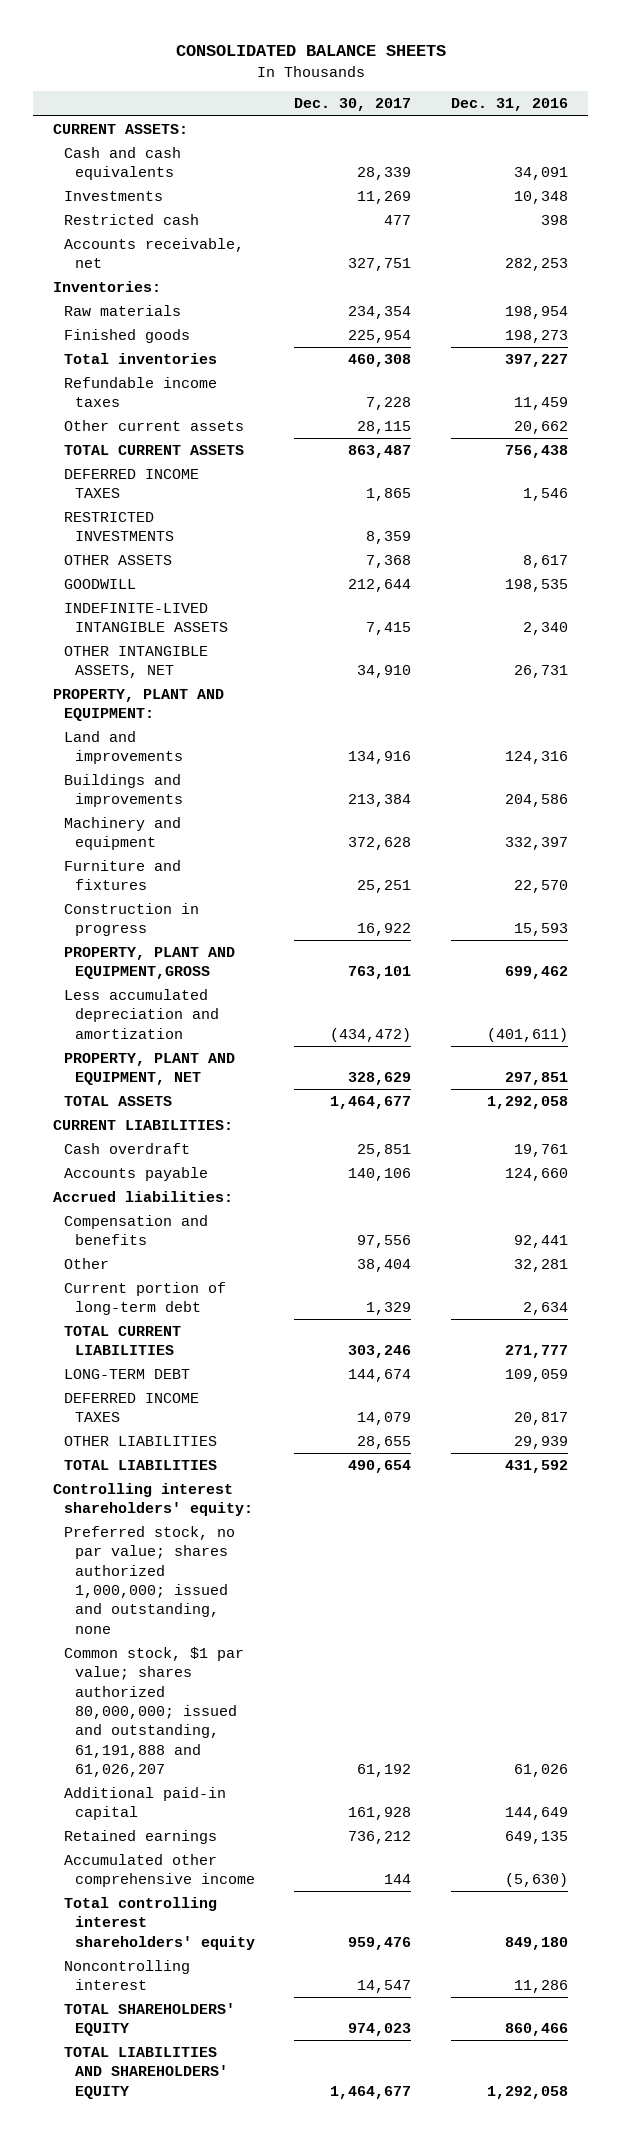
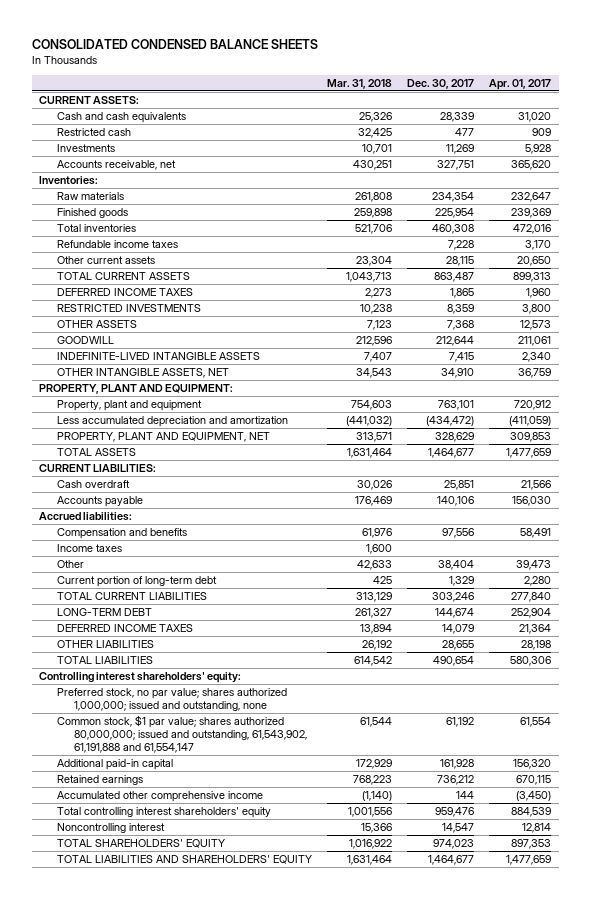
[175,45,446,57] CONSOLIDATED BALANCE SHEETS -> [31,38,318,49] CONSOLIDATED CONDENSED BALANCE SHEETS
[450,98,568,112] Dec. 31, 2016 -> none
none -> [326,78,392,89] Mar. 31, 2018
none -> [489,78,552,90] Apr. 01, 2017
[63,190,163,201] Investments -> [56,144,115,153] Investments
[63,730,183,765] Land and improvements -> none
[63,773,183,808] Buildings and improvements -> none
[63,816,181,851] Machinery and equipment -> none
[63,859,181,891] Furniture and fixtures -> none
[63,902,199,937] Construction in progress -> none
[63,946,235,980] PROPERTY, PLANT AND EQUIPMENT,GROSS -> [56,400,202,412] Property, plant and equipment
none -> [56,544,122,553] Income taxes
[63,1646,244,1777] Common stock, $1 par value; shares authorized 80,000,000; issued and outstanding, 61,191,888 and 61,026,207 -> [56,715,308,753] Common stock, $1 par value; shares authorized 80,000,000; issued and outstanding, 61,543,902, 61,191,888 and 61,554,147

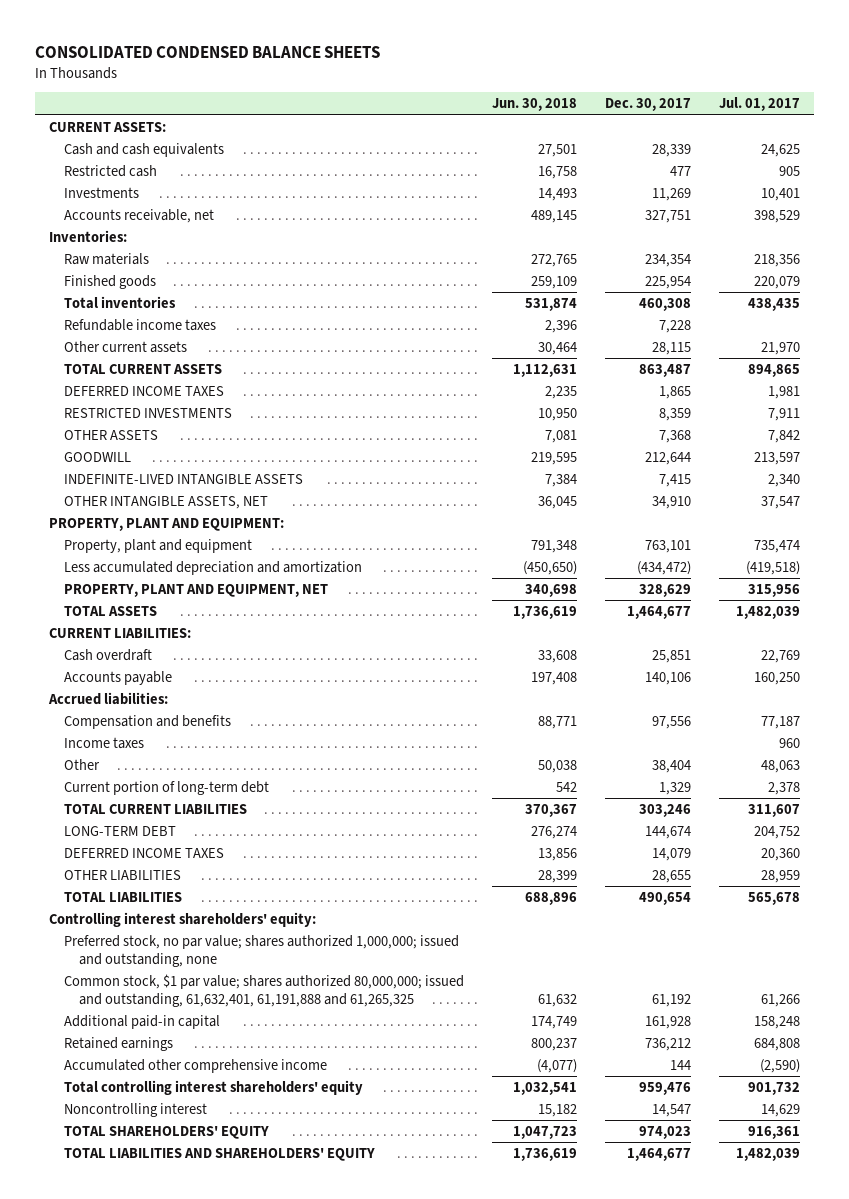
[326,78,392,89] Mar. 31, 2018 -> none
[489,78,552,90] Apr. 01, 2017 -> none
none -> [491,98,577,112] Jun. 30, 2018
none -> [719,97,801,112] Jul. 01, 2017
[56,715,308,753] Common stock, $1 par value; shares authorized 80,000,000; issued and outstanding, 61,543,902, 61,191,888 and 61,554,147 -> [63,974,464,1007] Common stock, $1 par value; shares authorized 80,000,000; issued and outstanding, 61,632,401, 61,191,888 and 61,265,325

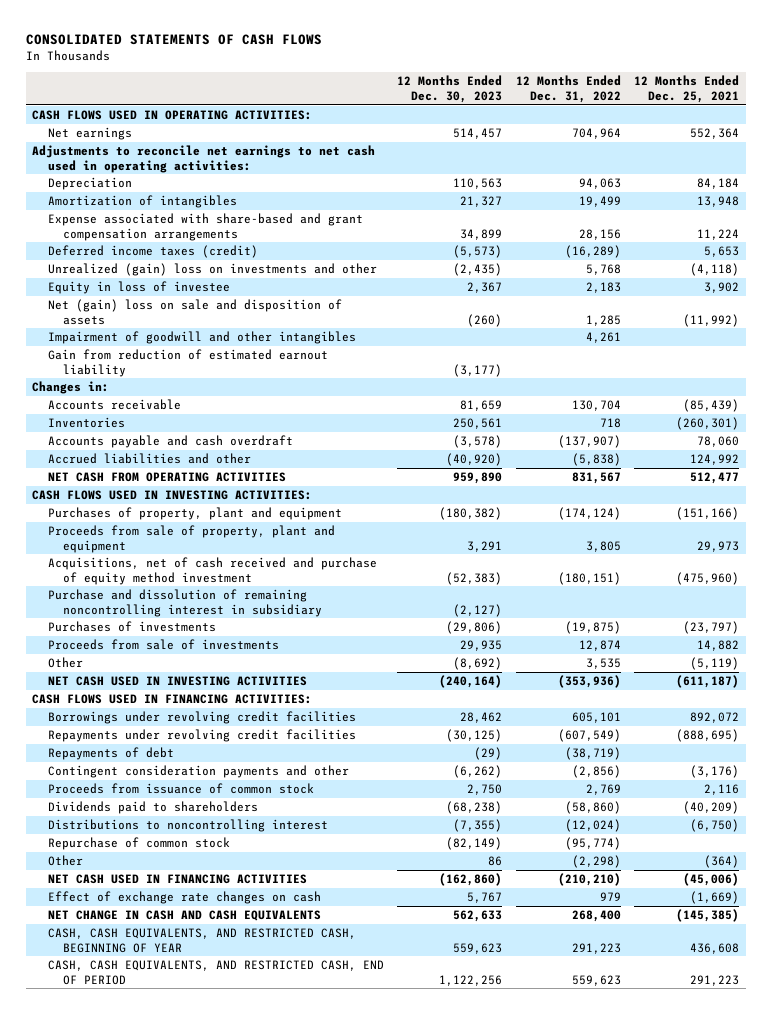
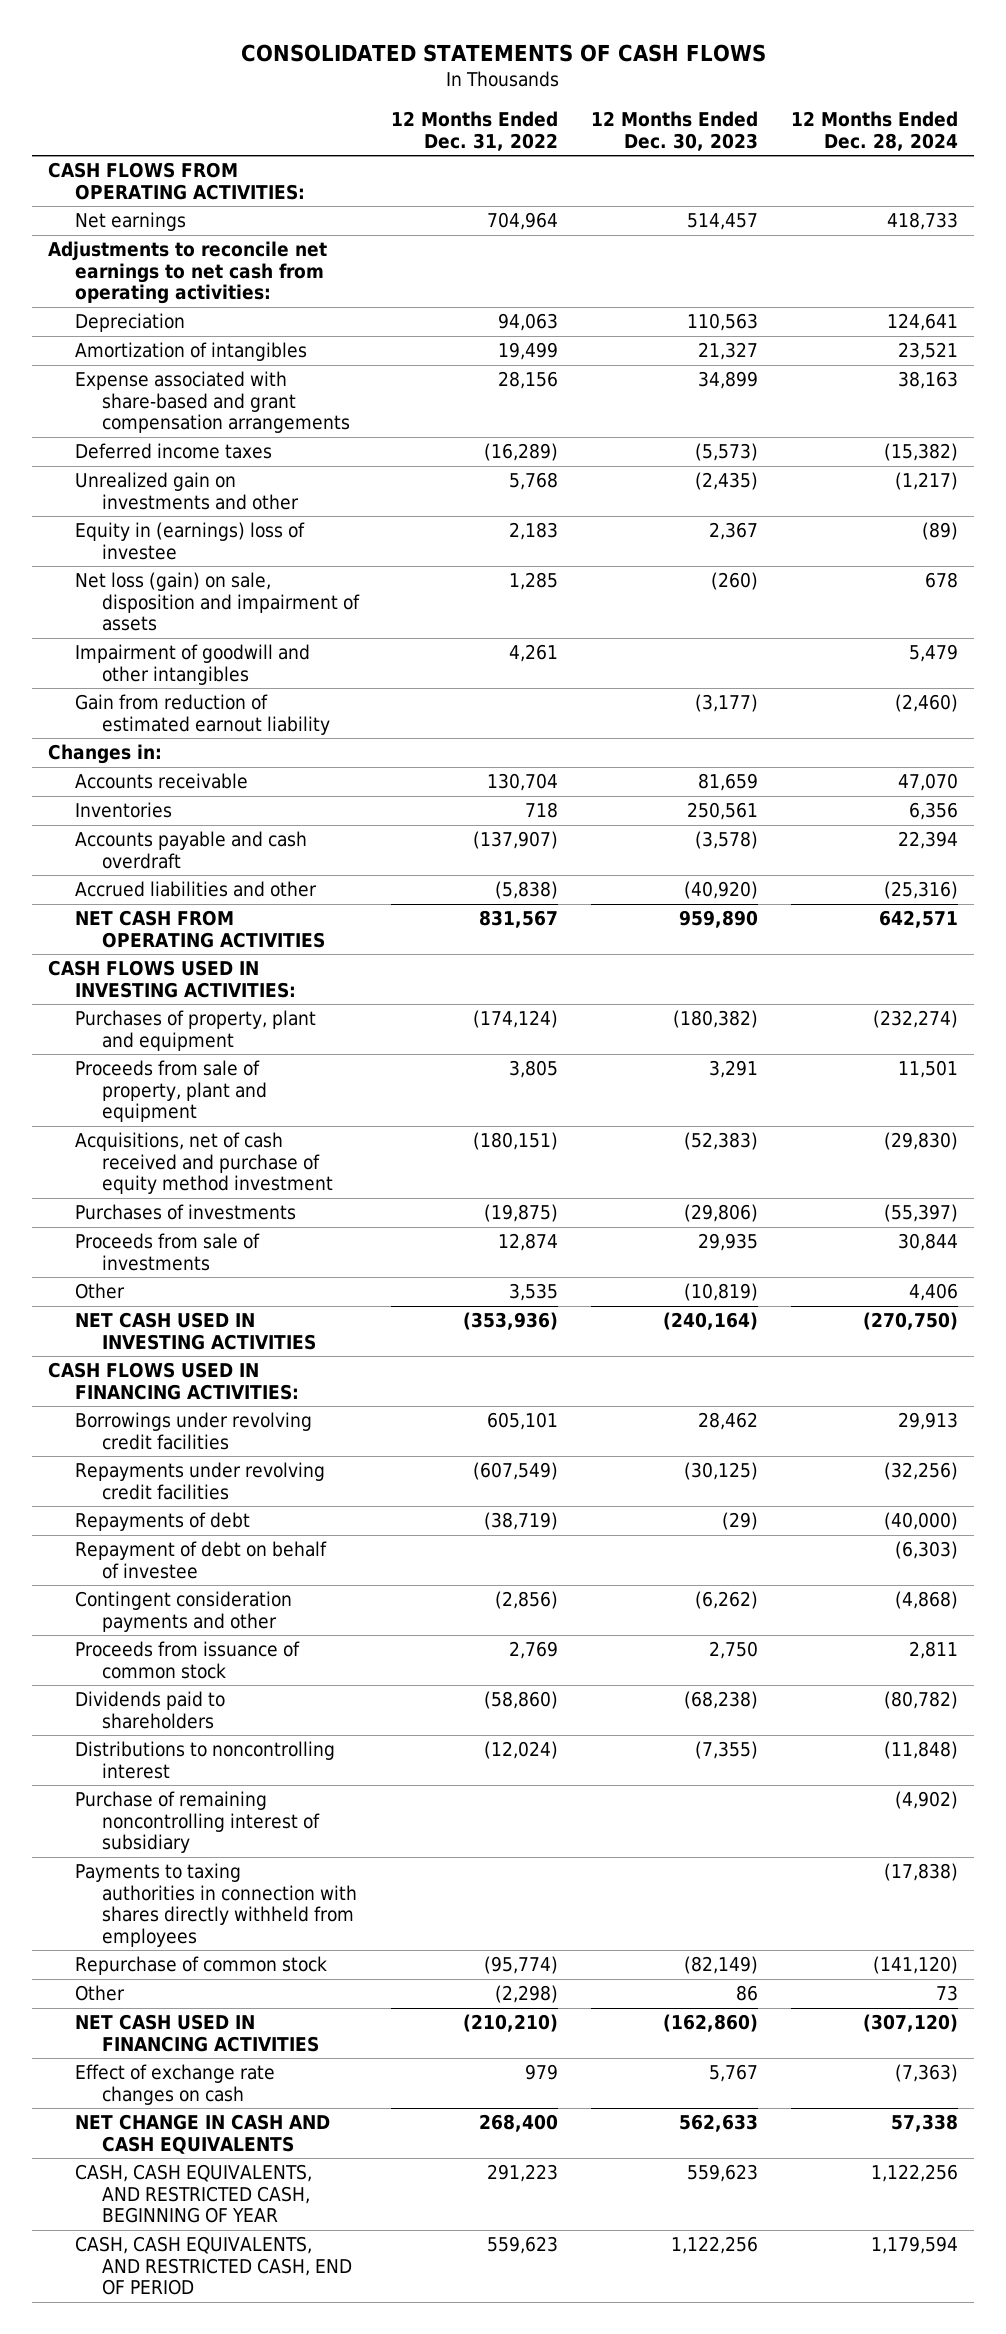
[633,75,739,103] 12 Months Ended Dec. 25, 2021 -> none
none -> [790,111,958,151] 12 Months Ended Dec. 28, 2024
[32,110,313,121] CASH FLOWS USED IN OPERATING ACTIVITIES: -> [48,162,306,200] CASH FLOWS FROM OPERATING ACTIVITIES:
[32,145,376,173] Adjustments to reconcile net earnings to net cash used in operating activities: -> [48,241,328,305] Adjustments to reconcile net earnings to net cash from operating activities:
[47,245,258,259] Deferred income taxes (credit) -> [75,443,273,460] Deferred income taxes
[47,263,377,277] Unrealized (gain) loss on investments and other -> [75,472,299,510] Unrealized gain on investments and other
[47,281,230,295] Equity in loss of investee -> [75,522,306,560] Equity in (earnings) loss of investee
[47,299,342,325] Net (gain) loss on sale and disposition of assets -> [75,572,360,632] Net loss (gain) on sale, disposition and impairment of assets
[47,589,323,617] Purchase and dissolution of remaining noncontrolling interest in subsidiary -> none
[453,657,503,671] (8,692) -> [684,1283,759,1302] (10,819)
none -> [75,1541,328,1579] Repayment of debt on behalf of investee
none -> [75,1791,320,1854] Purchase of remaining noncontrolling interest of subsidiary
none -> [75,1863,357,1947] Payments to taxing authorities in connection with shares directly withheld from employees

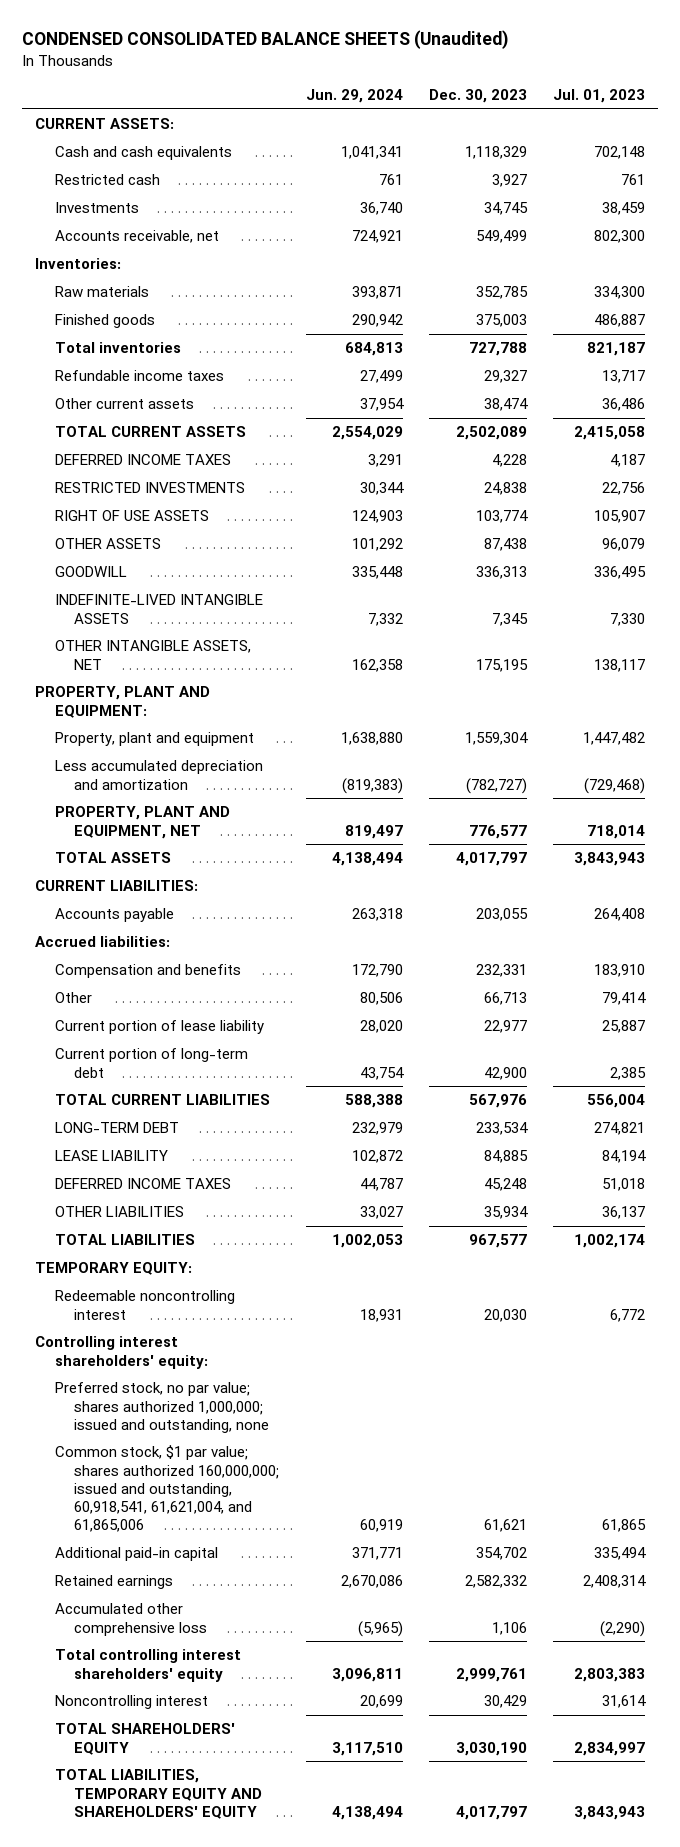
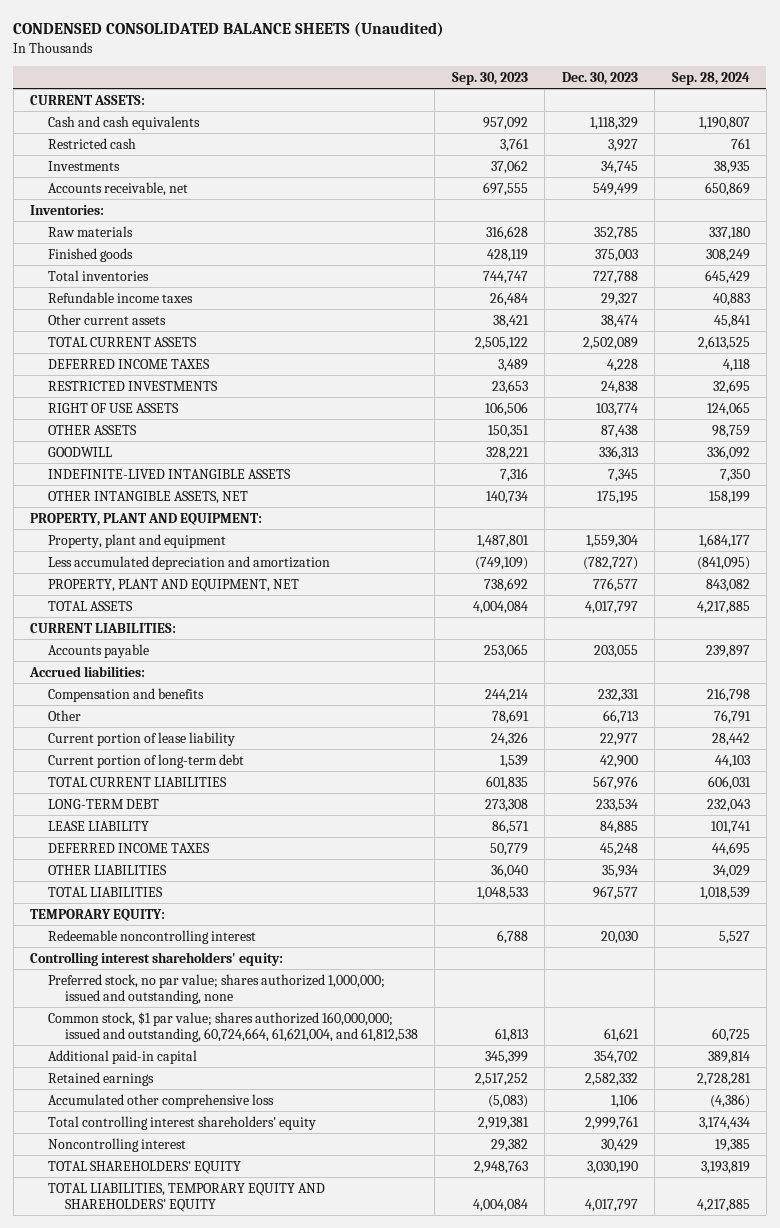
[305,89,403,104] Jun. 29, 2024 -> none
[553,89,646,104] Jul. 01, 2023 -> none
none -> [451,71,528,85] Sep. 30, 2023
none -> [671,71,750,85] Sep. 28, 2024
[54,1445,280,1533] Common stock, $1 par value; shares authorized 160,000,000; issued and outstanding, 60,918,541, 61,621,004, and 61,865,006 -> [47,1011,418,1042] Common stock, $1 par value; shares authorized 160,000,000; issued and outstanding, 60,724,664, 61,621,004, and 61,812,538

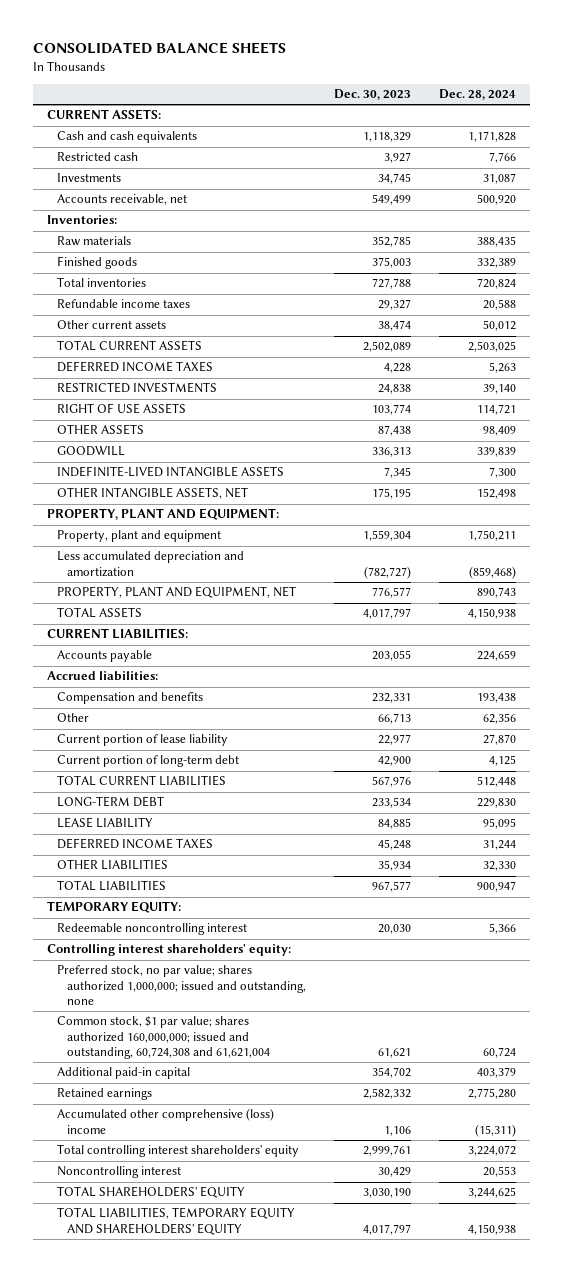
[13,22,445,38] CONDENSED CONSOLIDATED BALANCE SHEETS (Unaudited) -> [32,42,286,55] CONSOLIDATED BALANCE SHEETS
[451,71,528,85] Sep. 30, 2023 -> none
[671,71,750,85] Sep. 28, 2024 -> none
none -> [439,89,517,101] Dec. 28, 2024
[47,1011,418,1042] Common stock, $1 par value; shares authorized 160,000,000; issued and outstanding, 60,724,664, 61,621,004, and 61,812,538 -> [57,1016,271,1059] Common stock, $1 par value; shares authorized 160,000,000; issued and outstanding, 60,724,308 and 61,621,004
[47,1093,274,1108] Accumulated other comprehensive loss -> [57,1108,275,1134] Accumulated other comprehensive (loss) income

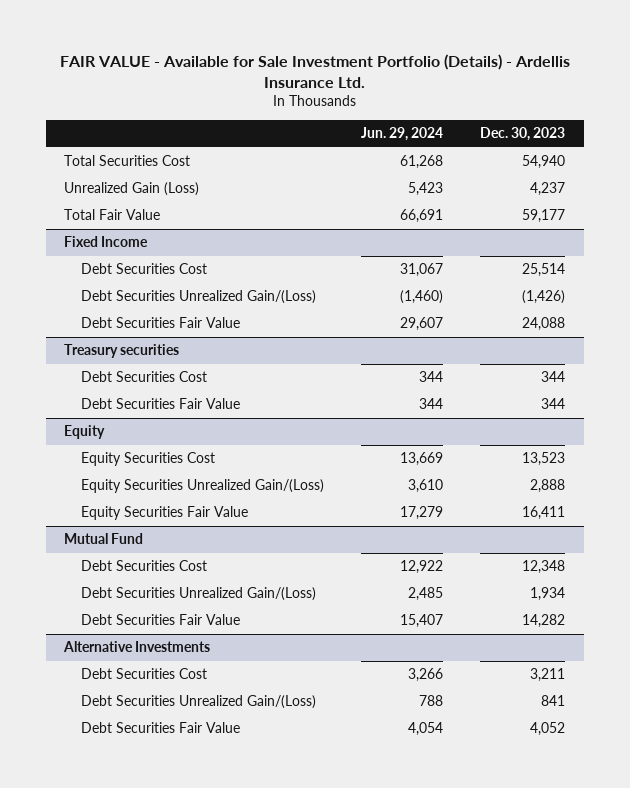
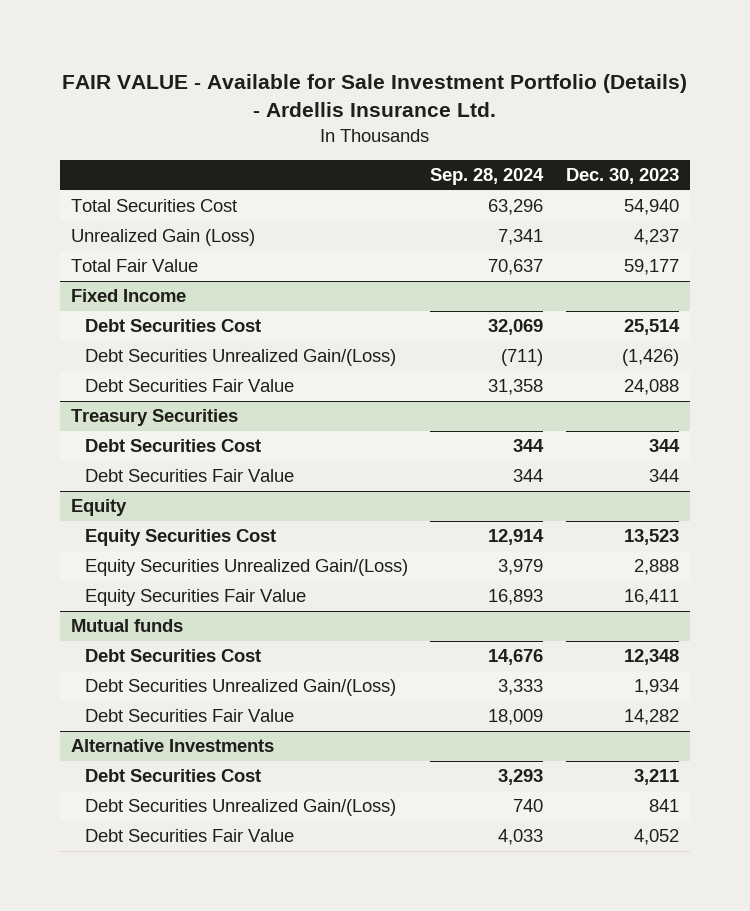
[361,127,444,142] Jun. 29, 2024 -> none
none -> [430,168,545,186] Sep. 28, 2024
[64,344,180,359] Treasury securities -> [71,409,239,427] Treasury Securities
[64,533,144,545] Mutual Fund -> [71,619,184,633] Mutual funds

